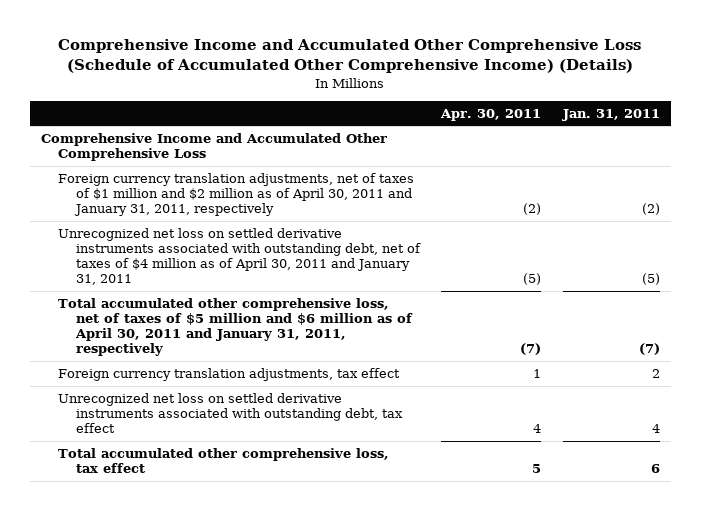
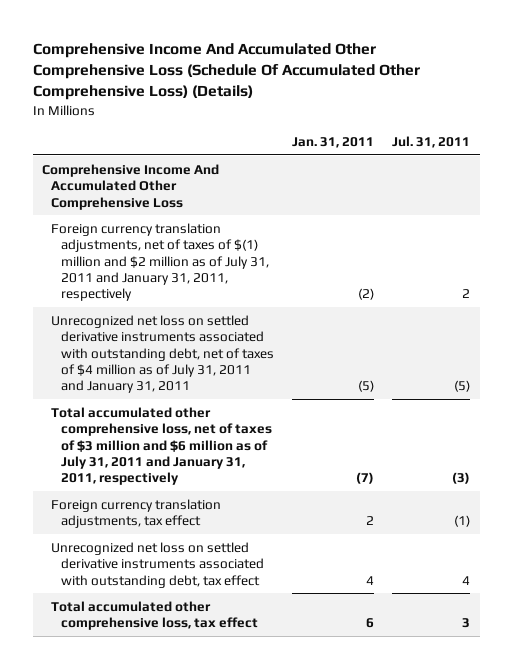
[58,39,642,74] Comprehensive Income and Accumulated Other Comprehensive Loss (Schedule of Accumulated Other Comprehensive Income) (Details) -> [32,42,420,101] Comprehensive Income And Accumulated Other Comprehensive Loss (Schedule Of Accumulated Other Comprehensive Loss) (Details)
[440,108,542,121] Apr. 30, 2011 -> none
none -> [392,135,471,148] Jul. 31, 2011
[41,132,388,162] Comprehensive Income and Accumulated Other Comprehensive Loss -> [41,163,219,210] Comprehensive Income And Accumulated Other Comprehensive Loss
[58,172,415,217] Foreign currency translation adjustments, net of taxes of $1 million and $2 million as of April 30, 2011 and January 31, 2011, respectively -> [51,222,269,302] Foreign currency translation adjustments, net of taxes of $(1) million and $2 million as of July 31, 2011 and January 31, 2011, respectively
[58,227,421,286] Unrecognized net loss on settled derivative instruments associated with outstanding debt, net of taxes of $4 million as of April 30, 2011 and January 31, 2011 -> [51,314,274,394] Unrecognized net loss on settled derivative instruments associated with outstanding debt, net of taxes of $4 million as of July 31, 2011 and January 31, 2011
[58,297,413,357] Total accumulated other comprehensive loss, net of taxes of $5 million and $6 million as of April 30, 2011 and January 31, 2011, respectively -> [51,406,272,486] Total accumulated other comprehensive loss, net of taxes of $3 million and $6 million as of July 31, 2011 and January 31, 2011, respectively

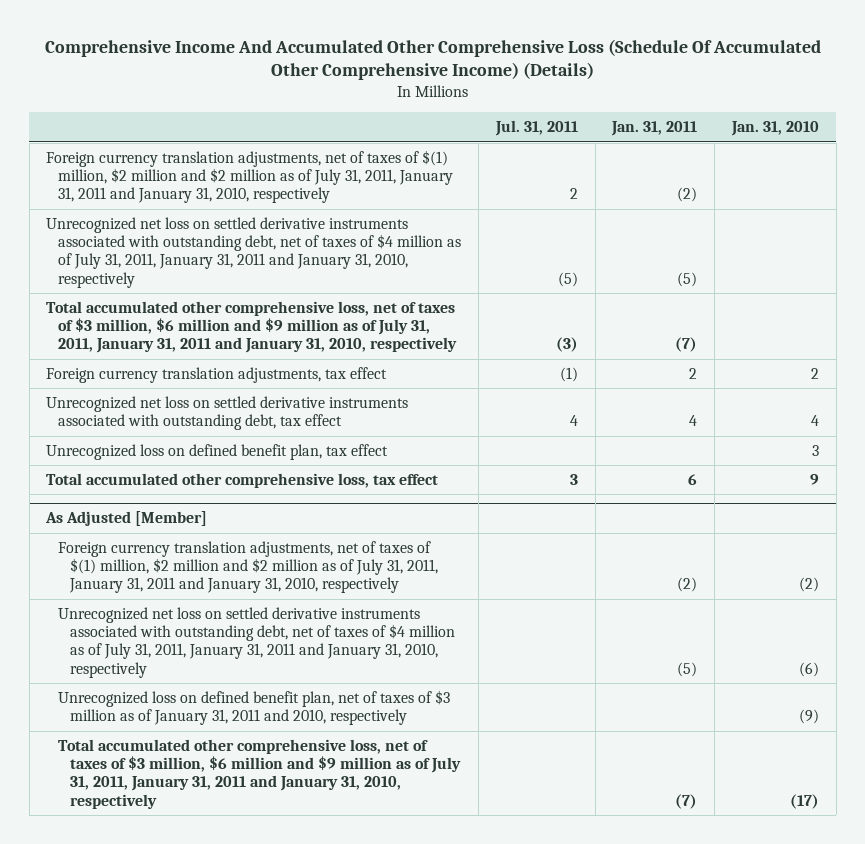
[32,42,420,101] Comprehensive Income And Accumulated Other Comprehensive Loss (Schedule Of Accumulated Other Comprehensive Loss) (Details) -> [44,38,821,81] Comprehensive Income And Accumulated Other Comprehensive Loss (Schedule Of Accumulated Other Comprehensive Income) (Details)
none -> [731,121,820,137] Jan. 31, 2010
[41,163,219,210] Comprehensive Income And Accumulated Other Comprehensive Loss -> none
[51,222,269,302] Foreign currency translation adjustments, net of taxes of $(1) million and $2 million as of July 31, 2011 and January 31, 2011, respectively -> [46,149,454,204] Foreign currency translation adjustments, net of taxes of $(1) million, $2 million and $2 million as of July 31, 2011, January 31, 2011 and January 31, 2010, respectively
[51,314,274,394] Unrecognized net loss on settled derivative instruments associated with outstanding debt, net of taxes of $4 million as of July 31, 2011 and January 31, 2011 -> [46,216,462,288] Unrecognized net loss on settled derivative instruments associated with outstanding debt, net of taxes of $4 million as of July 31, 2011, January 31, 2011 and January 31, 2010, respectively
[51,406,272,486] Total accumulated other comprehensive loss, net of taxes of $3 million and $6 million as of July 31, 2011 and January 31, 2011, respectively -> [46,300,458,354] Total accumulated other comprehensive loss, net of taxes of $3 million, $6 million and $9 million as of July 31, 2011, January 31, 2011 and January 31, 2010, respectively
none -> [46,443,389,460] Unrecognized loss on defined benefit plan, tax effect
none -> [45,511,208,527] As Adjusted [Member]
none -> [58,540,438,594] Foreign currency translation adjustments, net of taxes of $(1) million, $2 million and $2 million as of July 31, 2011, January 31, 2011 and January 31, 2010, respectively
none -> [58,606,455,678] Unrecognized net loss on settled derivative instruments associated with outstanding debt, net of taxes of $4 million as of July 31, 2011, January 31, 2011 and January 31, 2010, respectively
none -> [58,689,451,726] Unrecognized loss on defined benefit plan, net of taxes of $3 million as of January 31, 2011 and 2010, respectively
none -> [58,738,461,809] Total accumulated other comprehensive loss, net of taxes of $3 million, $6 million and $9 million as of July 31, 2011, January 31, 2011 and January 31, 2010, respectively

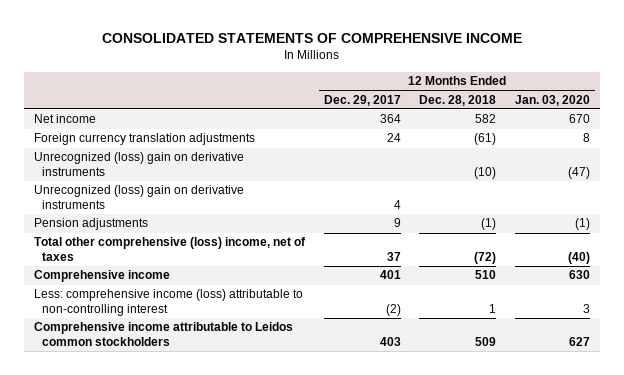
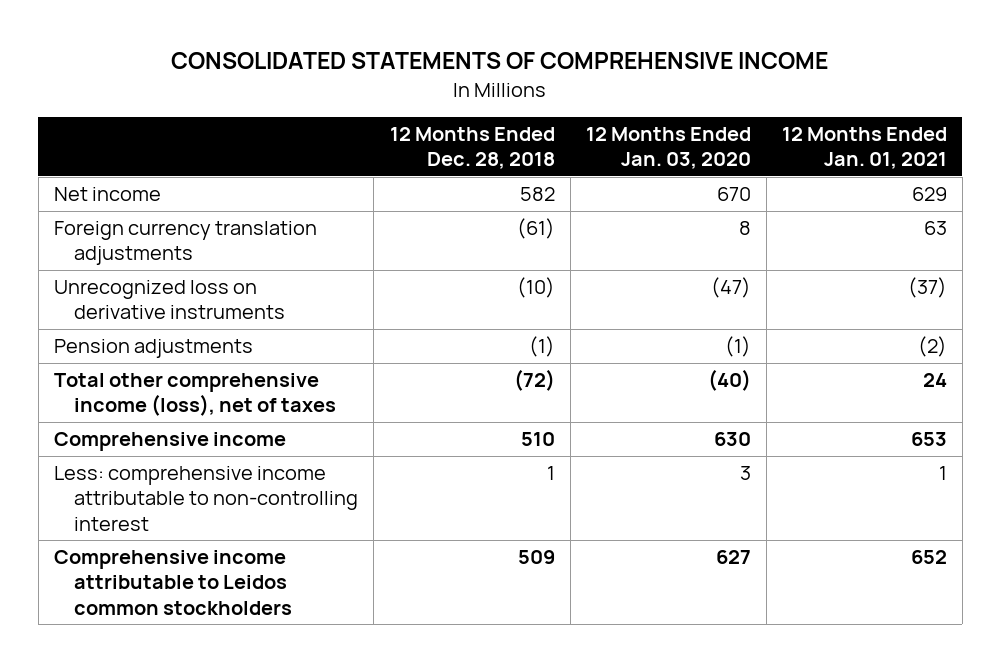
[323,94,401,106] Dec. 29, 2017 -> none
none -> [781,126,947,170] 12 Months Ended Jan. 01, 2021
[33,185,244,209] Unrecognized (loss) gain on derivative instruments -> none
[33,152,244,176] Unrecognized (loss) gain on derivative instruments -> [53,280,286,320] Unrecognized loss on derivative instruments
[33,237,306,261] Total other comprehensive (loss) income, net of taxes -> [53,373,337,417] Total other comprehensive income (loss), net of taxes
[33,289,303,316] Less: comprehensive income (loss) attributable to non-controlling interest -> [53,466,359,531] Less: comprehensive income attributable to non-controlling interest

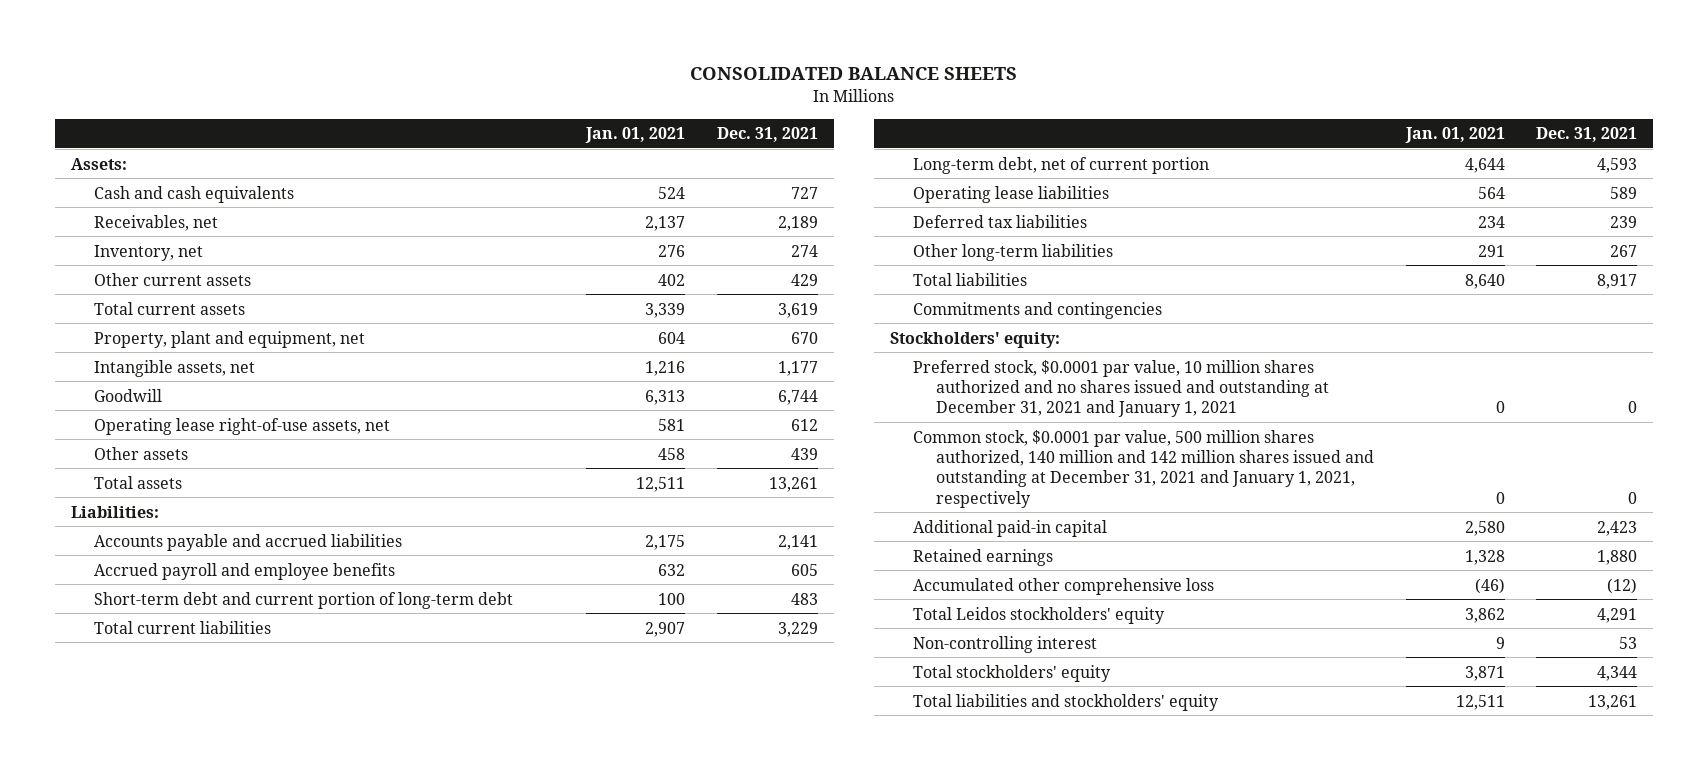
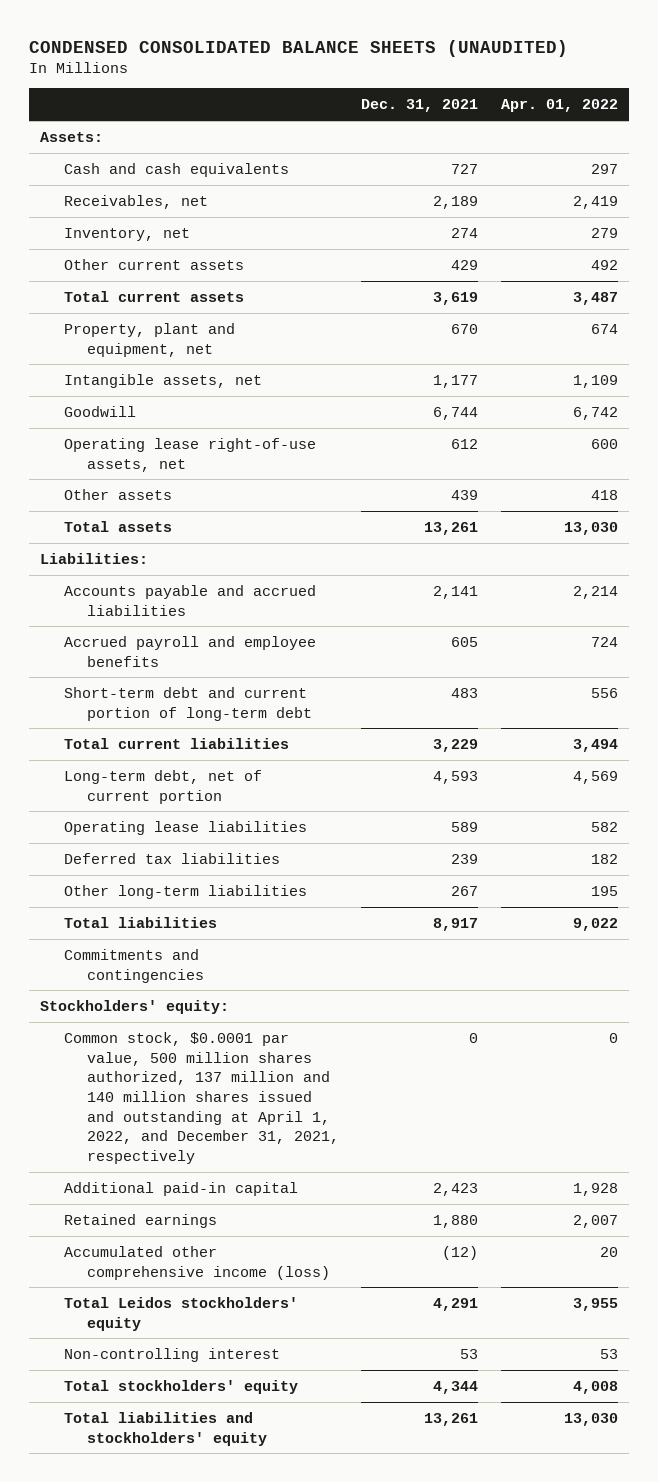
[690,67,1018,81] CONSOLIDATED BALANCE SHEETS -> [28,39,568,57] CONDENSED CONSOLIDATED BALANCE SHEETS (UNAUDITED)
[585,127,686,144] Jan. 01, 2021 -> none
none -> [500,99,618,113] Apr. 01, 2022
[913,359,1329,418] Preferred stock, $0.0001 par value, 10 million shares authorized and no shares issued and outstanding at December 31, 2021 and January 1, 2021 -> none
[913,429,1374,508] Common stock, $0.0001 par value, 500 million shares authorized, 140 million and 142 million shares issued and outstanding at December 31, 2021 and January 1, 2021, respectively -> [63,1031,340,1165] Common stock, $0.0001 par value, 500 million shares authorized, 137 million and 140 million shares issued and outstanding at April 1, 2022, and December 31, 2021, respectively
[913,577,1215,595] Accumulated other comprehensive loss -> [63,1245,331,1280] Accumulated other comprehensive income (loss)

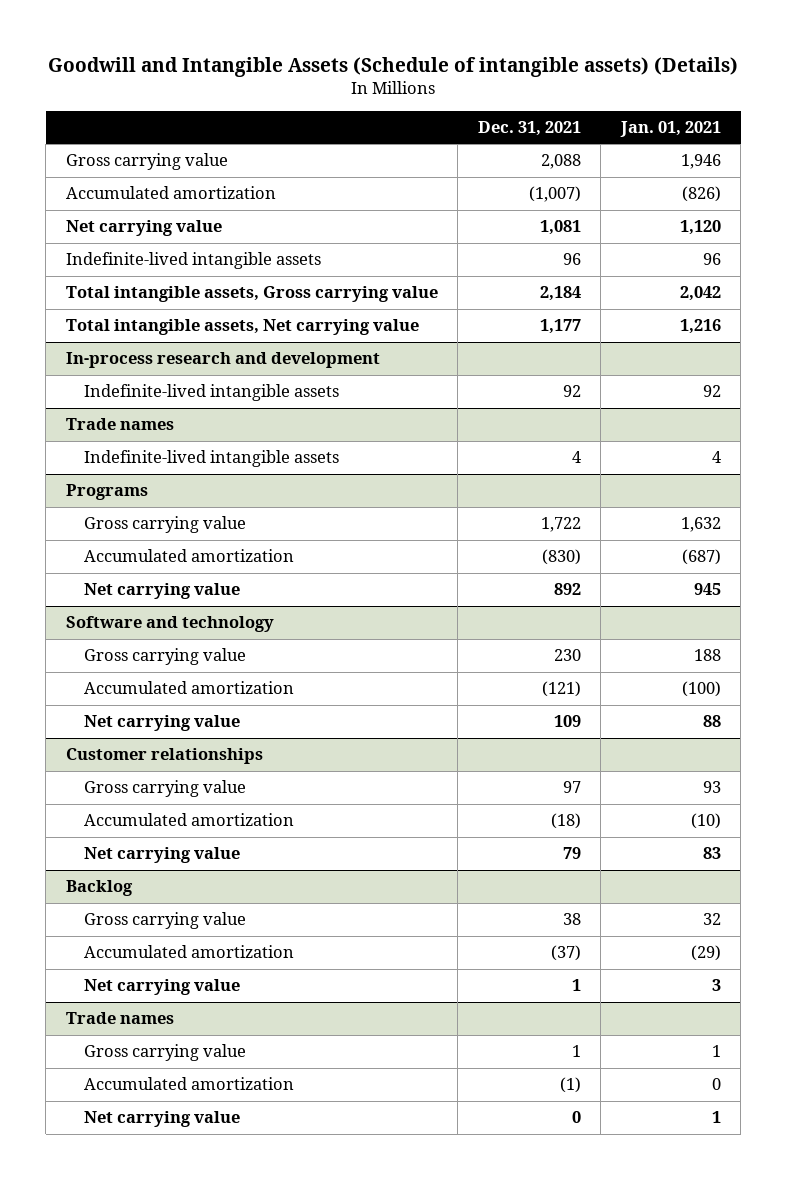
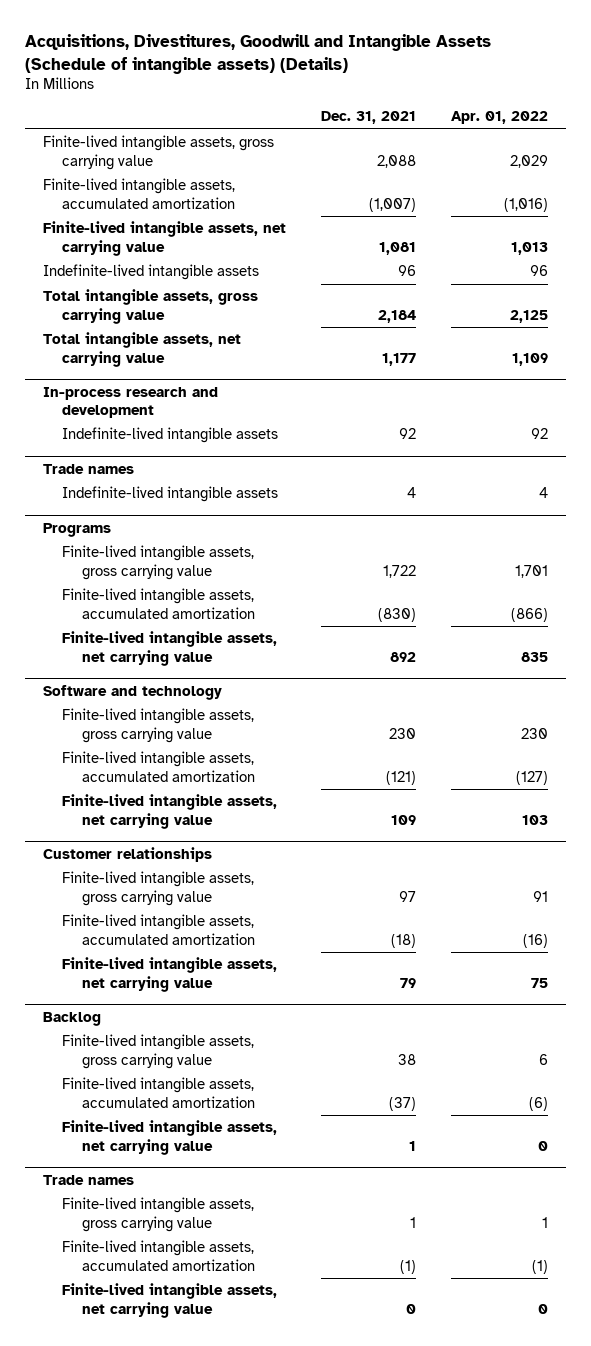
[48,56,739,77] Goodwill and Intangible Assets (Schedule of intangible assets) (Details) -> [24,34,491,74] Acquisitions, Divestitures, Goodwill and Intangible Assets (Schedule of intangible assets) (Details)
[619,120,721,137] Jan. 01, 2021 -> none
none -> [451,111,549,125] Apr. 01, 2022
[65,153,228,171] Gross carrying value -> [42,135,274,170] Finite-lived intangible assets, gross carrying value
[65,186,276,200] Accumulated amortization -> [42,178,236,209] Finite-lived intangible assets, accumulated amortization
[65,220,222,237] Net carrying value -> [42,221,286,256] Finite-lived intangible assets, net carrying value
[65,286,438,303] Total intangible assets, Gross carrying value -> [42,289,258,324] Total intangible assets, gross carrying value
[65,319,419,336] Total intangible assets, Net carrying value -> [42,332,241,367] Total intangible assets, net carrying value
[83,516,246,534] Gross carrying value -> [62,545,255,580] Finite-lived intangible assets, gross carrying value
[83,549,294,563] Accumulated amortization -> [62,588,256,619] Finite-lived intangible assets, accumulated amortization
[83,583,240,600] Net carrying value -> [62,631,278,666] Finite-lived intangible assets, net carrying value
[83,648,246,666] Gross carrying value -> [62,708,255,743] Finite-lived intangible assets, gross carrying value
[83,681,294,695] Accumulated amortization -> [62,751,256,782] Finite-lived intangible assets, accumulated amortization
[83,715,240,732] Net carrying value -> [62,794,278,829] Finite-lived intangible assets, net carrying value
[83,780,246,798] Gross carrying value -> [62,871,255,906] Finite-lived intangible assets, gross carrying value
[83,813,294,827] Accumulated amortization -> [62,914,256,945] Finite-lived intangible assets, accumulated amortization
[83,847,240,864] Net carrying value -> [62,957,278,992] Finite-lived intangible assets, net carrying value
[83,912,246,930] Gross carrying value -> [62,1034,255,1069] Finite-lived intangible assets, gross carrying value
[83,945,294,959] Accumulated amortization -> [62,1077,256,1108] Finite-lived intangible assets, accumulated amortization
[83,979,240,996] Net carrying value -> [62,1120,278,1155] Finite-lived intangible assets, net carrying value
[83,1044,246,1062] Gross carrying value -> [62,1197,255,1232] Finite-lived intangible assets, gross carrying value
[83,1077,294,1091] Accumulated amortization -> [62,1240,256,1271] Finite-lived intangible assets, accumulated amortization
[83,1111,240,1128] Net carrying value -> [62,1283,278,1318] Finite-lived intangible assets, net carrying value

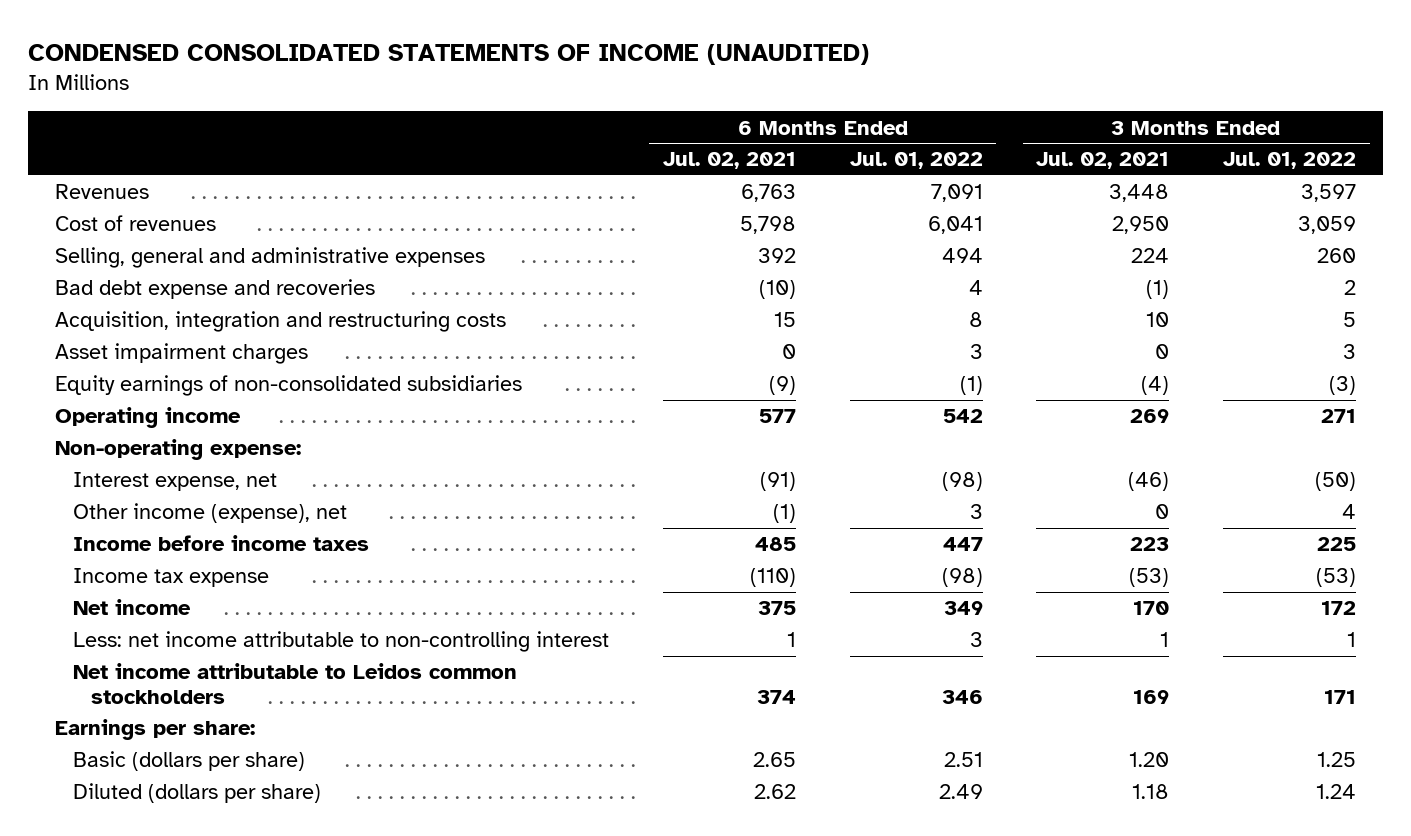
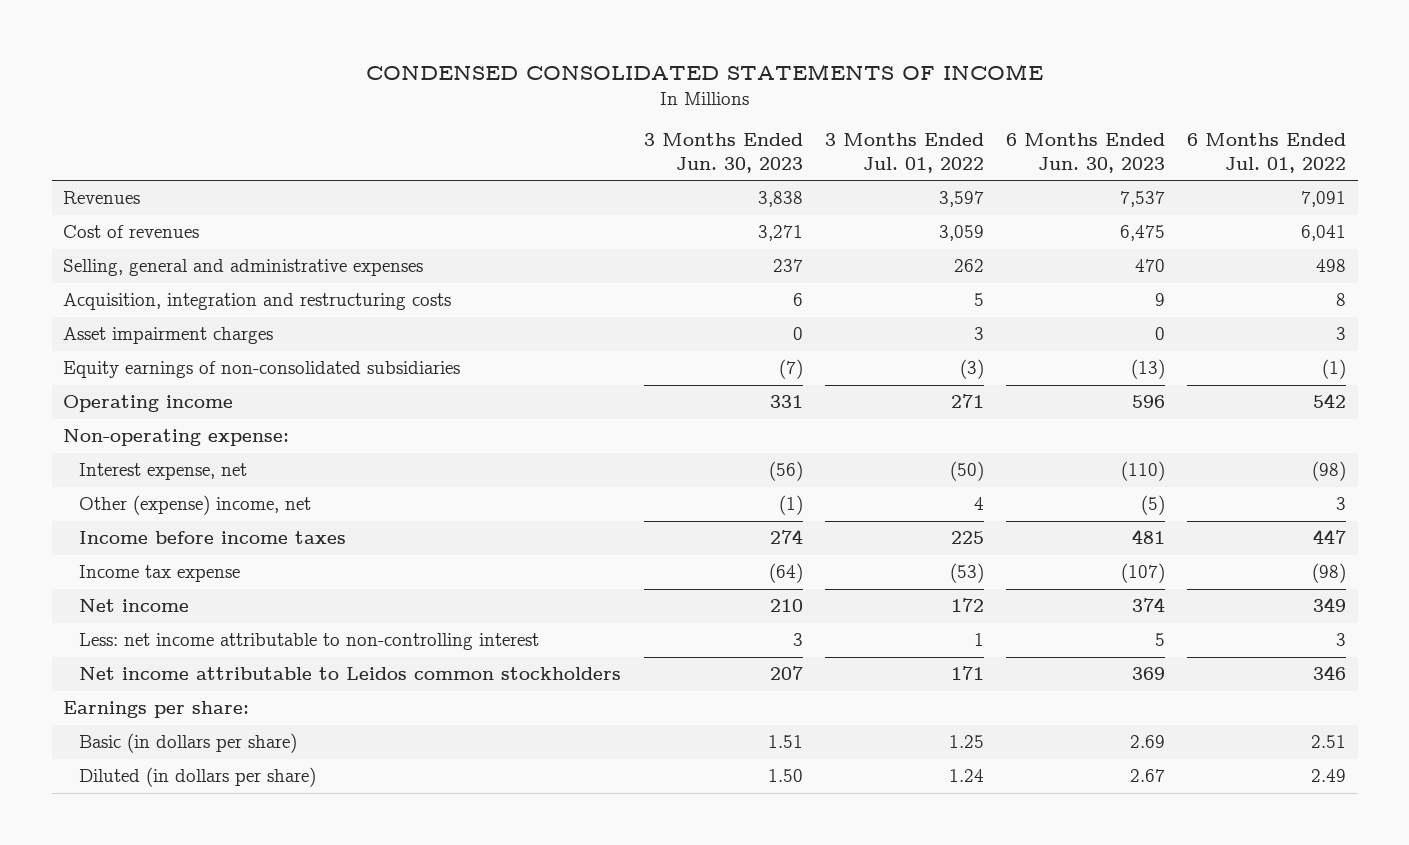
[28,44,870,66] CONDENSED CONSOLIDATED STATEMENTS OF INCOME (UNAUDITED) -> [365,64,1043,81] CONDENSED CONSOLIDATED STATEMENTS OF INCOME
[662,152,796,170] Jul. 02, 2021 -> none
[1036,152,1170,170] Jul. 02, 2021 -> none
none -> [643,133,803,174] 3 Months Ended Jun. 30, 2023
none -> [1006,133,1166,174] 6 Months Ended Jun. 30, 2023
[55,279,376,300] Bad debt expense and recoveries -> none
[941,248,983,264] 494 -> [1316,259,1347,273] 498
[1317,248,1357,264] 260 -> [953,259,984,273] 262
[73,503,348,524] Other income (expense), net -> [79,495,312,516] Other (expense) income, net
[73,751,306,772] Basic (dollars per share) -> [79,733,298,754] Basic (in dollars per share)
[73,783,322,804] Diluted (dollars per share) -> [79,767,317,788] Diluted (in dollars per share)

